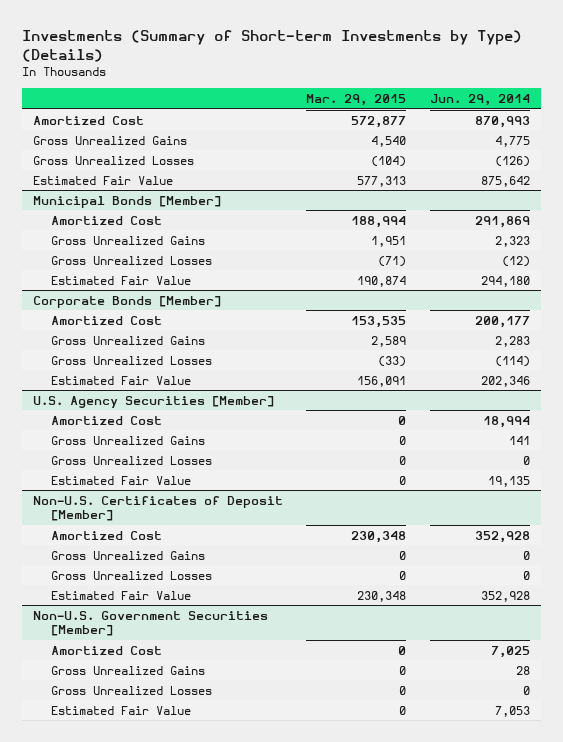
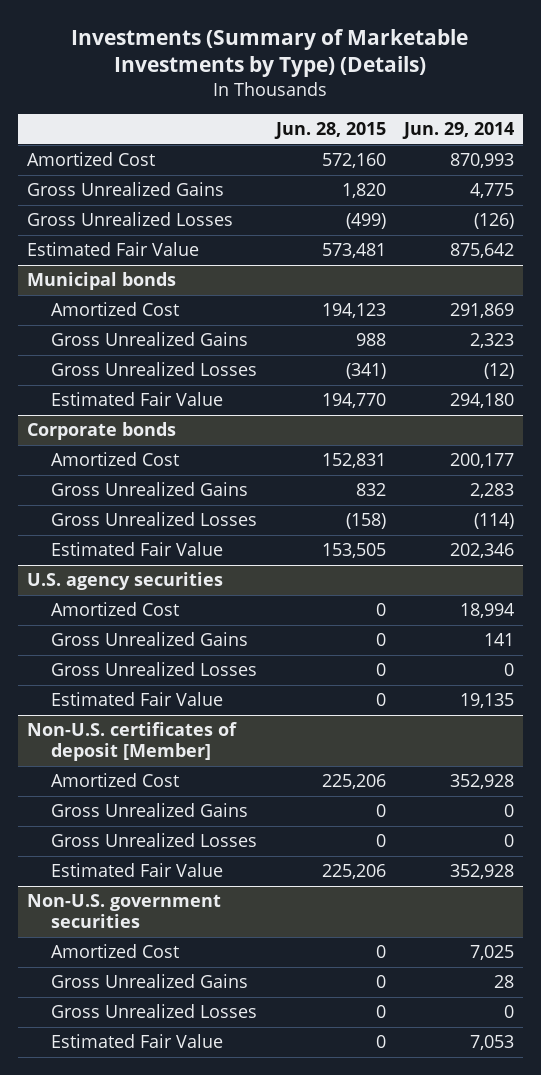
[21,29,522,62] Investments (Summary of Short-term Investments by Type) (Details) -> [71,28,469,78] Investments (Summary of Marketable Investments by Type) (Details)
[306,94,407,107] Mar. 29, 2015 -> none
none -> [273,122,386,140] Jun. 28, 2015
[33,195,222,208] Municipal Bonds [Member] -> [26,272,176,291] Municipal bonds
[33,295,222,308] Corporate Bonds [Member] -> [26,422,176,441] Corporate bonds
[33,395,275,408] U.S. Agency Securities [Member] -> [26,572,223,591] U.S. agency securities
[33,495,284,522] Non-U.S. Certificates of Deposit [Member] -> [26,722,237,762] Non-U.S. certificates of deposit [Member]
[33,610,269,637] Non-U.S. Government Securities [Member] -> [26,894,221,929] Non-U.S. government securities

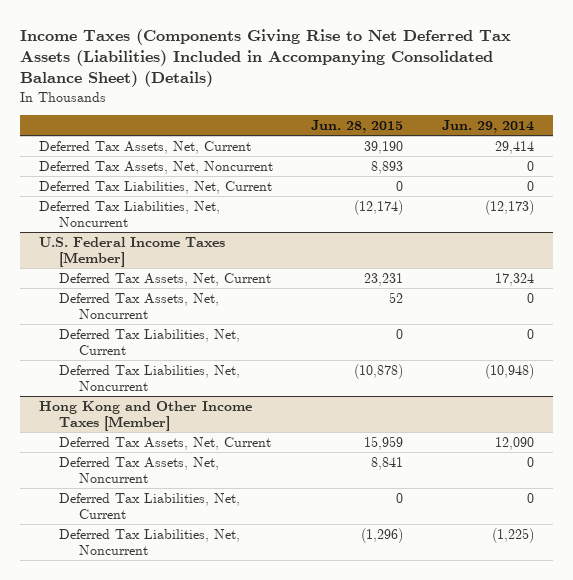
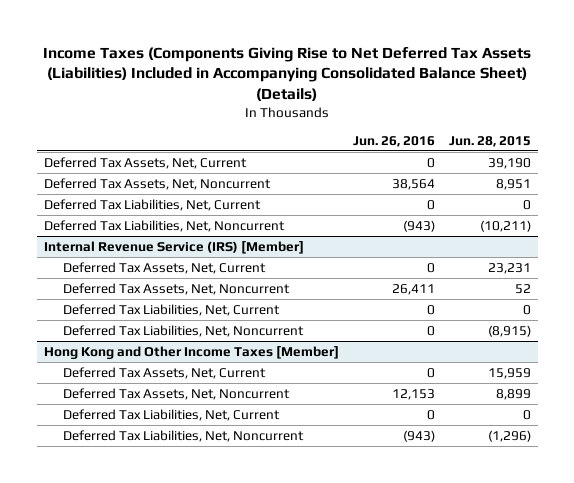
[442,119,535,133] Jun. 29, 2014 -> none
none -> [352,135,435,147] Jun. 26, 2016
[371,160,404,174] 8,893 -> [495,178,531,190] 8,951
[38,236,225,267] U.S. Federal Income Taxes [Member] -> none
[354,199,404,215] (12,174) -> [479,219,531,232] (10,211)
none -> [43,240,304,254] Internal Revenue Service (IRS) [Member]
[354,363,404,379] (10,878) -> [487,324,531,337] (8,915)
[371,456,404,470] 8,841 -> [495,388,531,400] 8,899

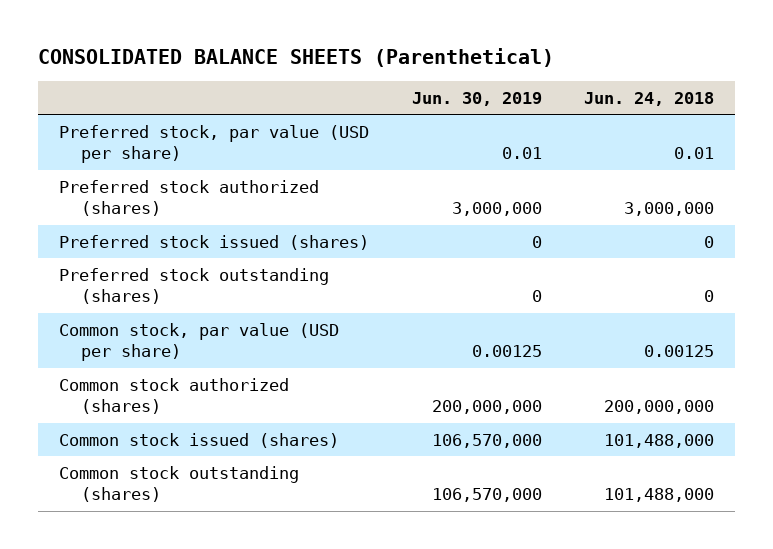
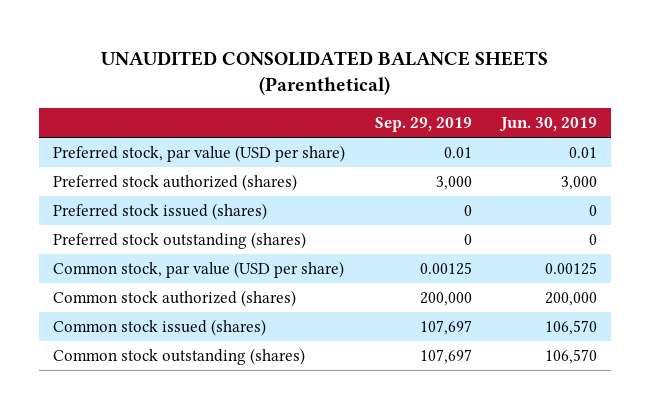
[38,48,555,68] CONSOLIDATED BALANCE SHEETS (Parenthetical) -> [101,51,549,96] UNAUDITED CONSOLIDATED BALANCE SHEETS (Parenthetical)
[583,91,714,106] Jun. 24, 2018 -> none
none -> [374,117,472,133] Sep. 29, 2019
[451,202,542,217] 3,000,000 -> [560,175,597,190] 3,000
[431,400,542,415] 200,000,000 -> [544,291,597,306] 200,000
[431,433,542,448] 106,570,000 -> [544,319,597,335] 106,570
[431,488,542,503] 106,570,000 -> [544,348,597,364] 106,570

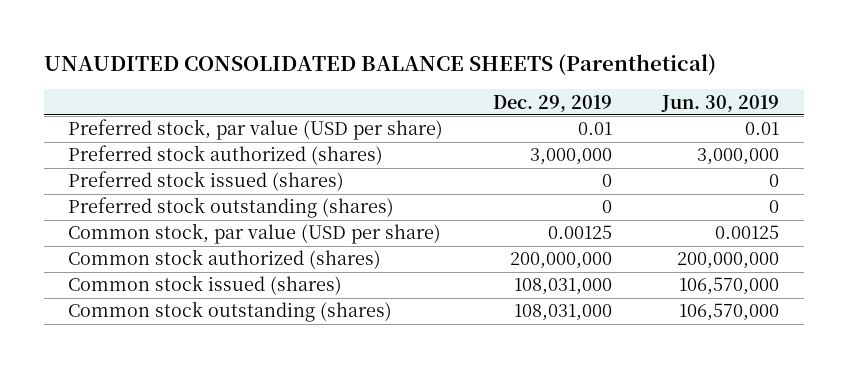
[374,117,472,133] Sep. 29, 2019 -> none
none -> [493,94,613,112] Dec. 29, 2019
[560,175,597,190] 3,000 -> [697,148,780,166] 3,000,000
[544,291,597,306] 200,000 -> [677,252,780,270] 200,000,000
[544,319,597,335] 106,570 -> [679,277,780,296] 106,570,000
[544,348,597,364] 106,570 -> [679,303,780,322] 106,570,000

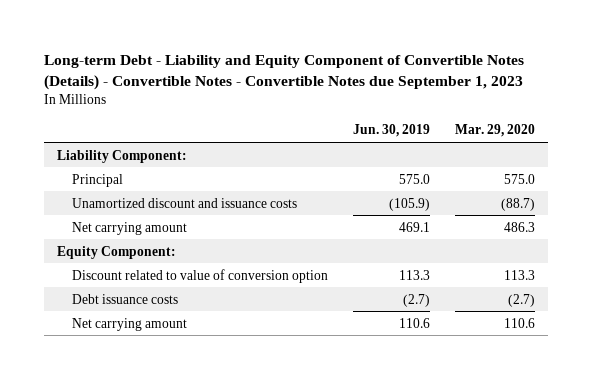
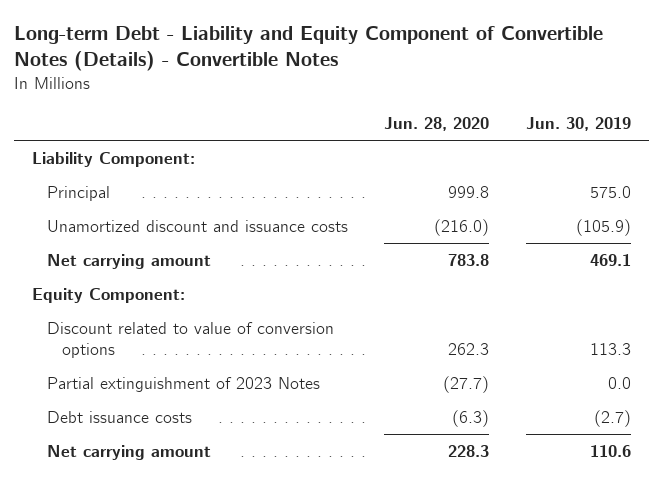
[44,55,525,91] Long-term Debt - Liability and Equity Component of Convertible Notes (Details) - Convertible Notes - Convertible Notes due September 1, 2023 -> [13,26,603,72] Long-term Debt - Liability and Equity Component of Convertible Notes (Details) - Convertible Notes
[455,124,536,138] Mar. 29, 2020 -> none
none -> [384,117,490,132] Jun. 28, 2020
[72,268,329,283] Discount related to value of conversion option -> [47,321,335,358] Discount related to value of conversion options
none -> [47,376,321,392] Partial extinguishment of 2023 Notes

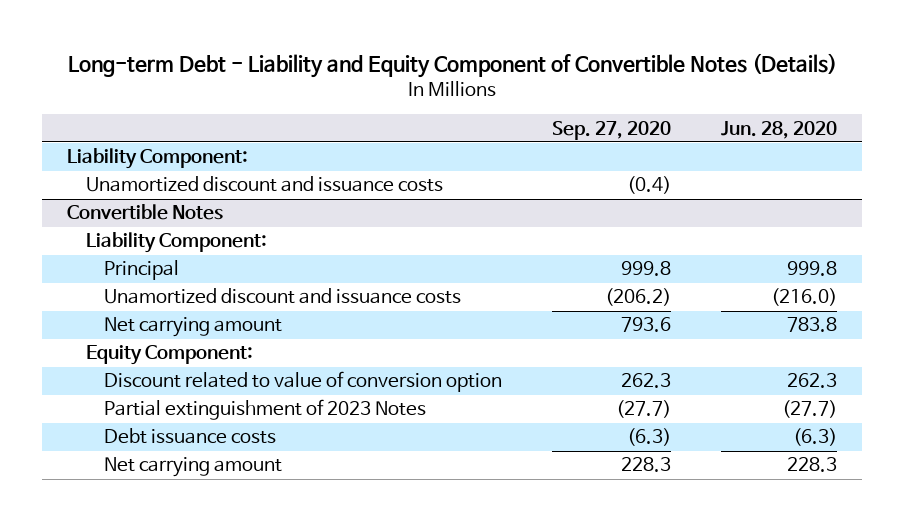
[13,26,603,72] Long-term Debt - Liability and Equity Component of Convertible Notes (Details) - Convertible Notes -> [68,52,838,78] Long-term Debt - Liability and Equity Component of Convertible Notes (Details)
[525,117,631,132] Jun. 30, 2019 -> none
none -> [551,120,671,140] Sep. 27, 2020
none -> [85,176,443,193] Unamortized discount and issuance costs
none -> [67,204,224,221] Convertible Notes
none -> [85,232,267,254] Liability Component:
[47,321,335,358] Discount related to value of conversion options -> [103,371,502,393] Discount related to value of conversion option

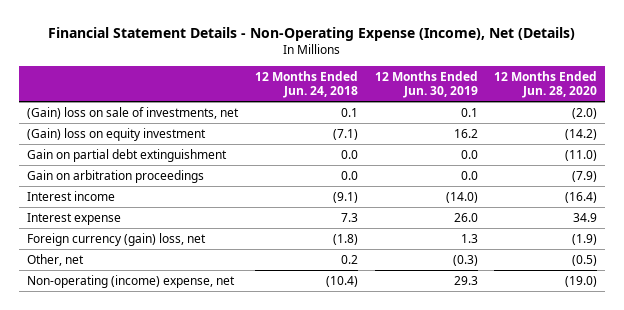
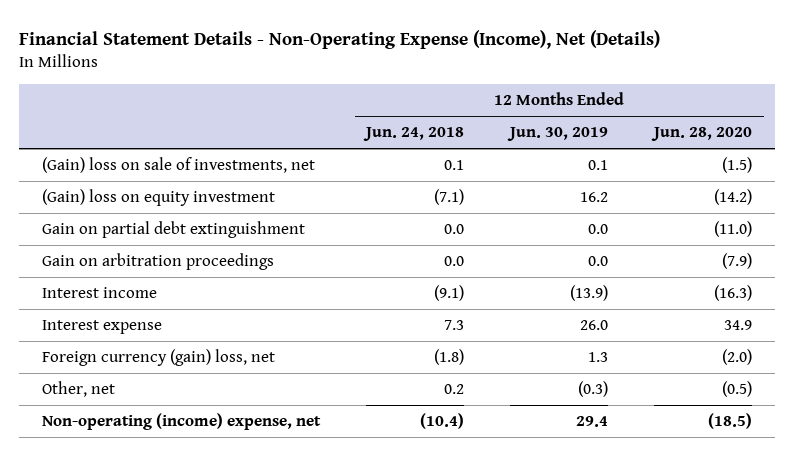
[572,107,598,119] (2.0) -> [722,157,753,174] (1.5)
[445,191,478,203] (14.0) -> [570,285,609,302] (13.9)
[565,191,598,203] (16.4) -> [714,285,753,302] (16.3)
[572,233,598,245] (1.9) -> [722,349,753,366] (2.0)
[453,275,478,285] 29.3 -> [576,416,609,428] 29.4
[565,275,598,287] (19.0) -> [708,413,753,430] (18.5)

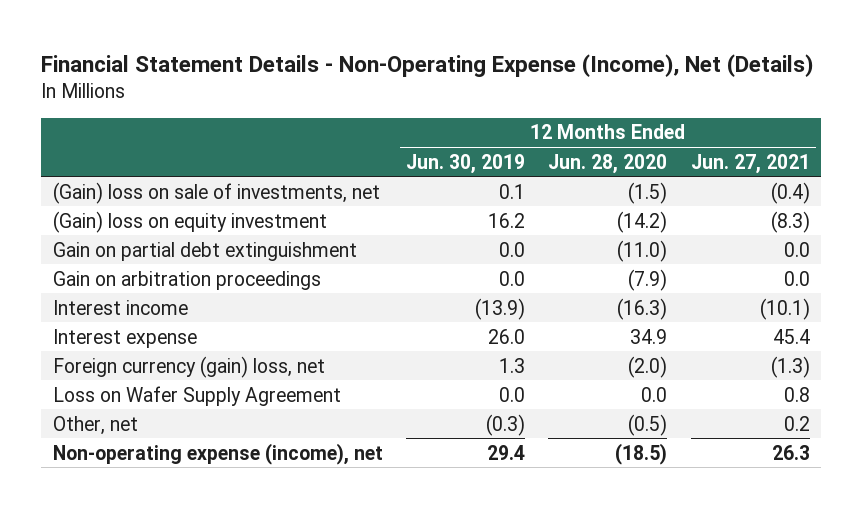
[363,127,465,142] Jun. 24, 2018 -> none
none -> [690,153,810,174] Jun. 27, 2021
none -> [52,385,341,406] Loss on Wafer Supply Agreement
[42,413,322,431] Non-operating (income) expense, net -> [52,442,383,465] Non-operating expense (income), net

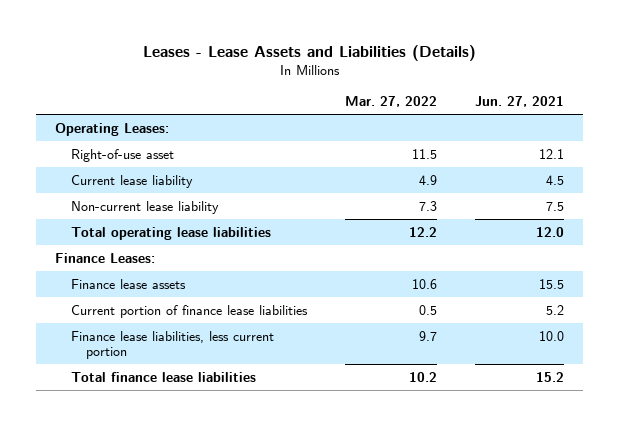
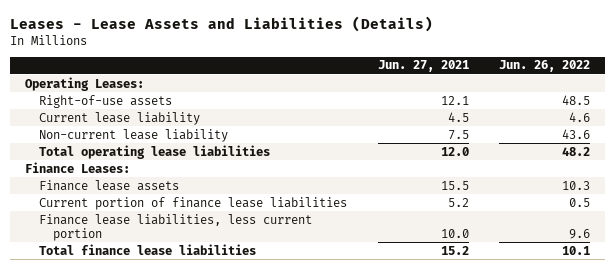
[344,96,437,108] Mar. 27, 2022 -> none
none -> [499,60,591,73] Jun. 26, 2022
[70,148,174,162] Right-of-use asset -> [39,94,173,108] Right-of-use assets

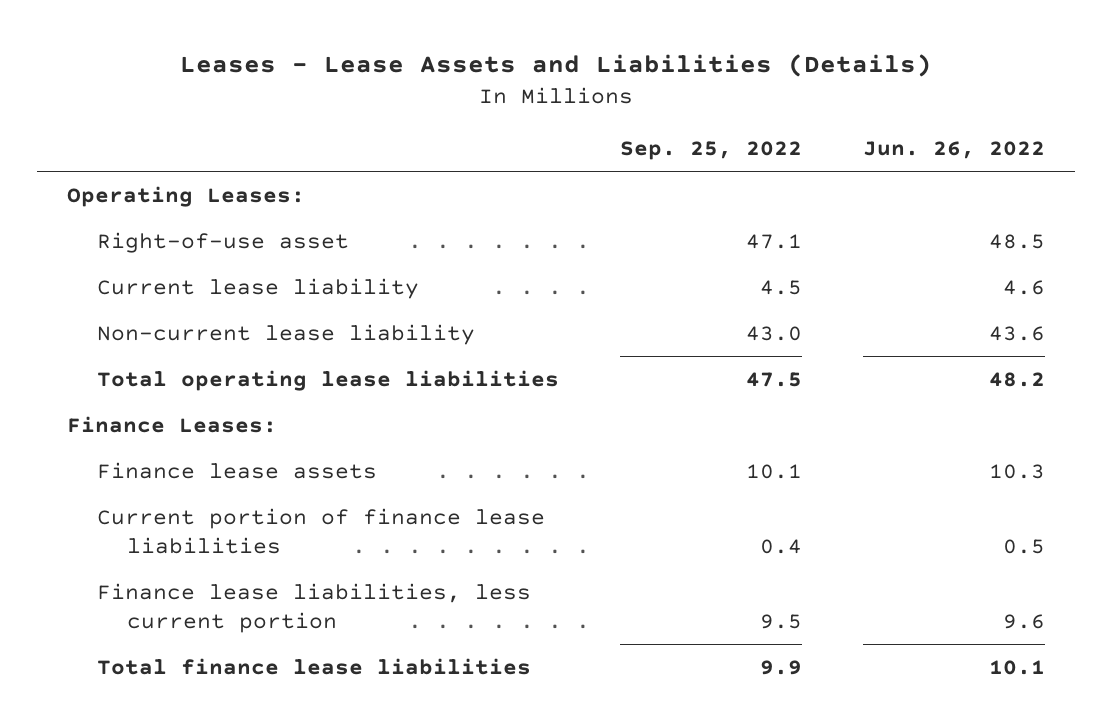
[377,60,469,73] Jun. 27, 2021 -> none
none -> [619,141,802,161] Sep. 25, 2022
[39,94,173,108] Right-of-use assets -> [97,231,350,253] Right-of-use asset

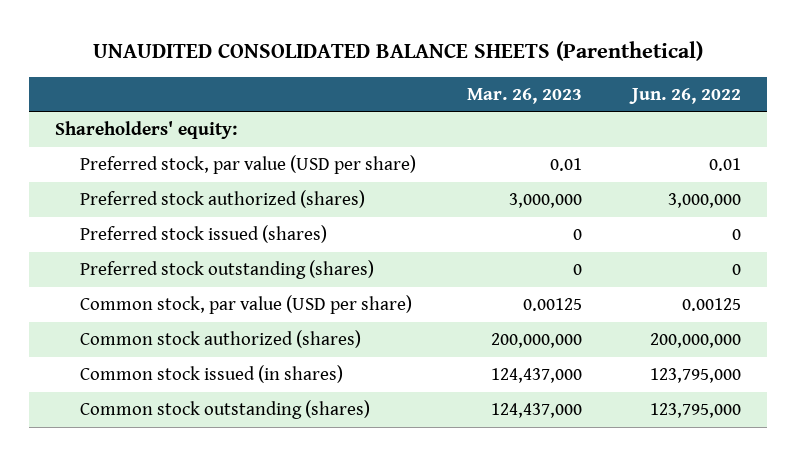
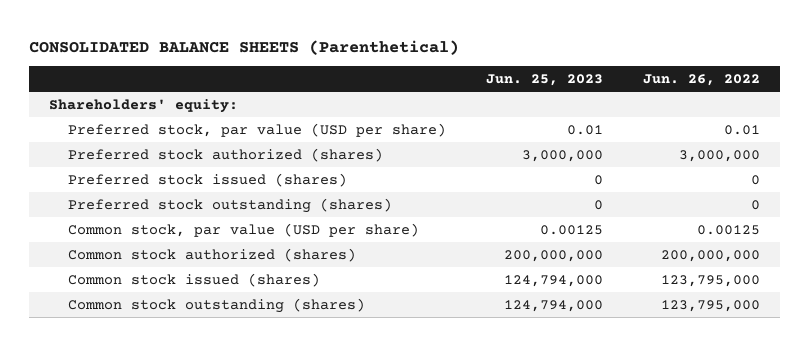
[93,41,704,62] UNAUDITED CONSOLIDATED BALANCE SHEETS (Parenthetical) -> [28,39,459,55] CONSOLIDATED BALANCE SHEETS (Parenthetical)
[466,87,582,104] Mar. 26, 2023 -> none
none -> [486,74,604,87] Jun. 25, 2023
[80,365,344,384] Common stock issued (in shares) -> [68,272,321,287] Common stock issued (shares)

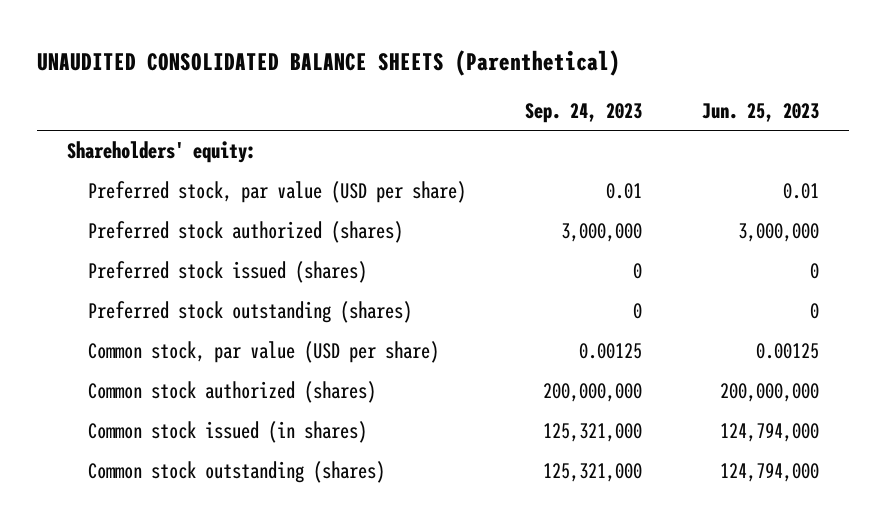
[28,39,459,55] CONSOLIDATED BALANCE SHEETS (Parenthetical) -> [37,49,621,76] UNAUDITED CONSOLIDATED BALANCE SHEETS (Parenthetical)
[643,74,761,87] Jun. 26, 2022 -> none
none -> [525,102,643,123] Sep. 24, 2023
[68,272,321,287] Common stock issued (shares) -> [88,421,368,444] Common stock issued (in shares)

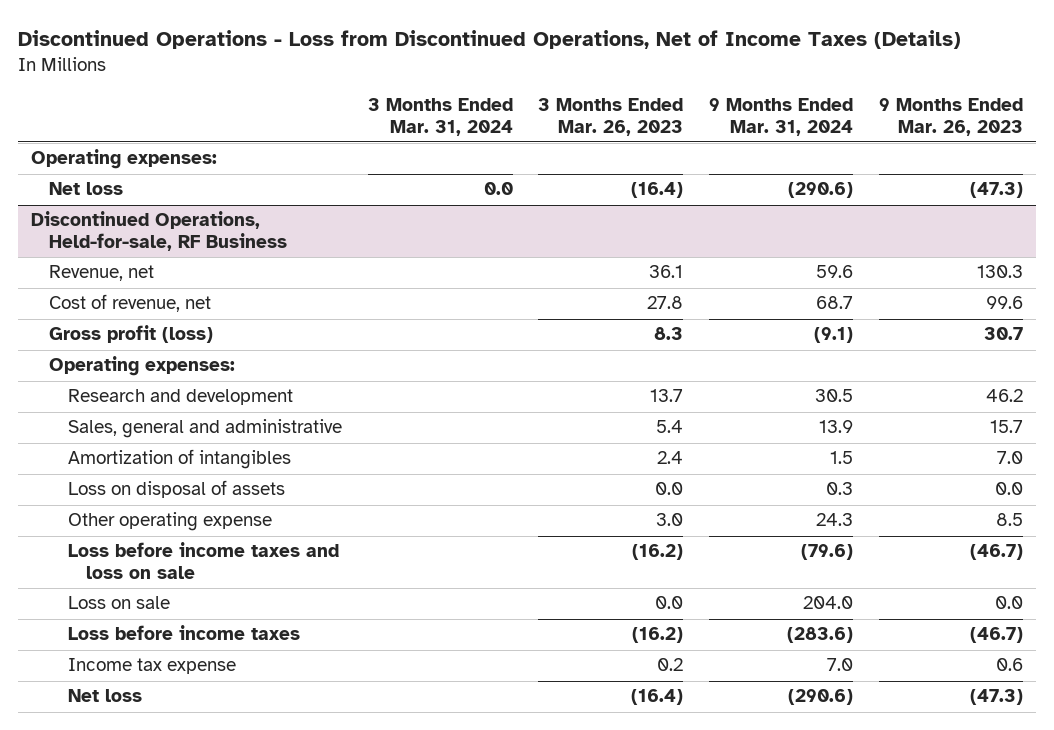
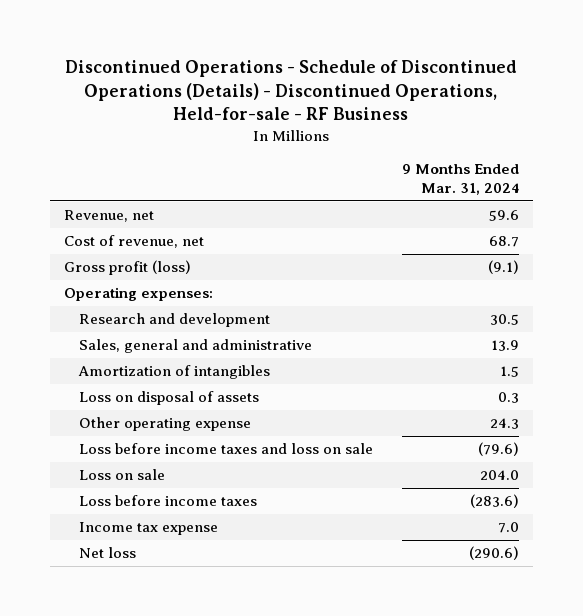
[17,30,961,50] Discontinued Operations - Loss from Discontinued Operations, Net of Income Taxes (Details) -> [65,60,518,121] Discontinued Operations - Schedule of Discontinued Operations (Details) - Discontinued Operations, Held-for-sale - RF Business
[367,97,513,136] 3 Months Ended Mar. 31, 2024 -> none
[538,97,684,136] 3 Months Ended Mar. 26, 2023 -> none
[878,97,1023,136] 9 Months Ended Mar. 26, 2023 -> none
[30,149,217,170] Operating expenses: -> none
[49,182,124,196] Net loss -> none
[30,211,288,252] Discontinued Operations, Held-for-sale, RF Business -> none

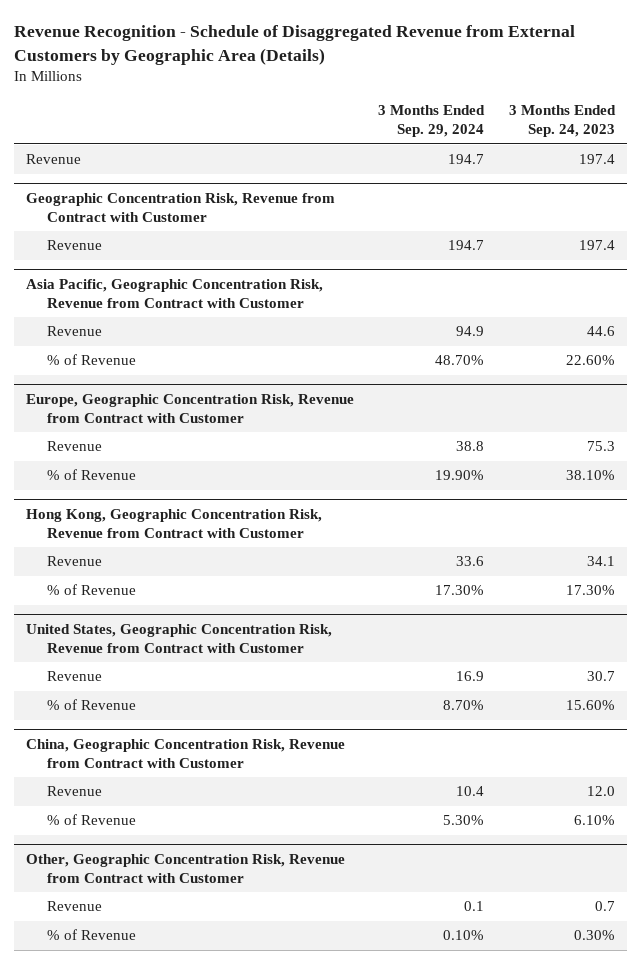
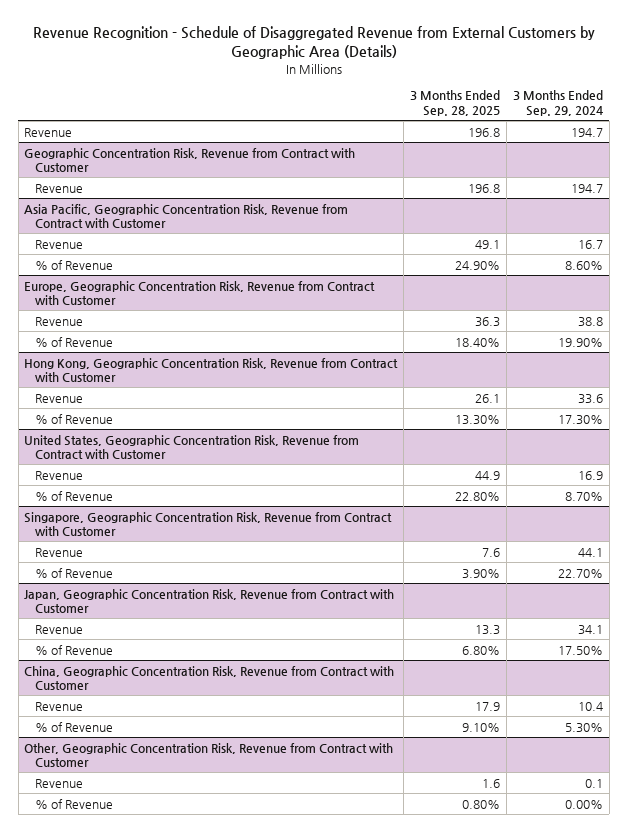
[508,104,616,138] 3 Months Ended Sep. 24, 2023 -> none
none -> [410,90,501,116] 3 Months Ended Sep. 28, 2025
[456,326,485,337] 94.9 -> [577,239,603,249] 16.7
[435,355,485,366] 48.70% -> [564,260,603,270] 8.60%
none -> [24,511,393,537] Singapore, Geographic Concentration Risk, Revenue from Contract with Customer
none -> [34,547,83,557] Revenue
none -> [34,567,113,578] % of Revenue
none -> [24,588,395,614] Japan, Geographic Concentration Risk, Revenue from Contract with Customer
none -> [34,624,83,634] Revenue
none -> [34,644,113,655] % of Revenue
[443,930,485,941] 0.10% -> [564,799,603,809] 0.00%

